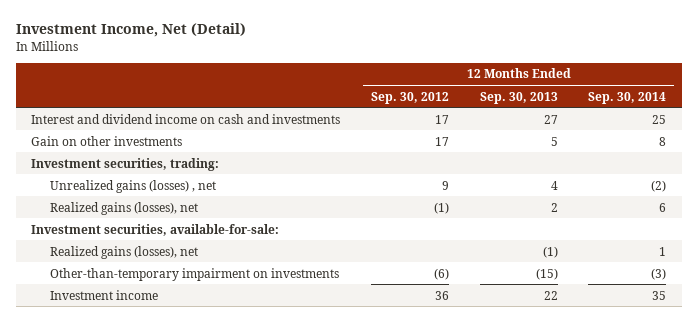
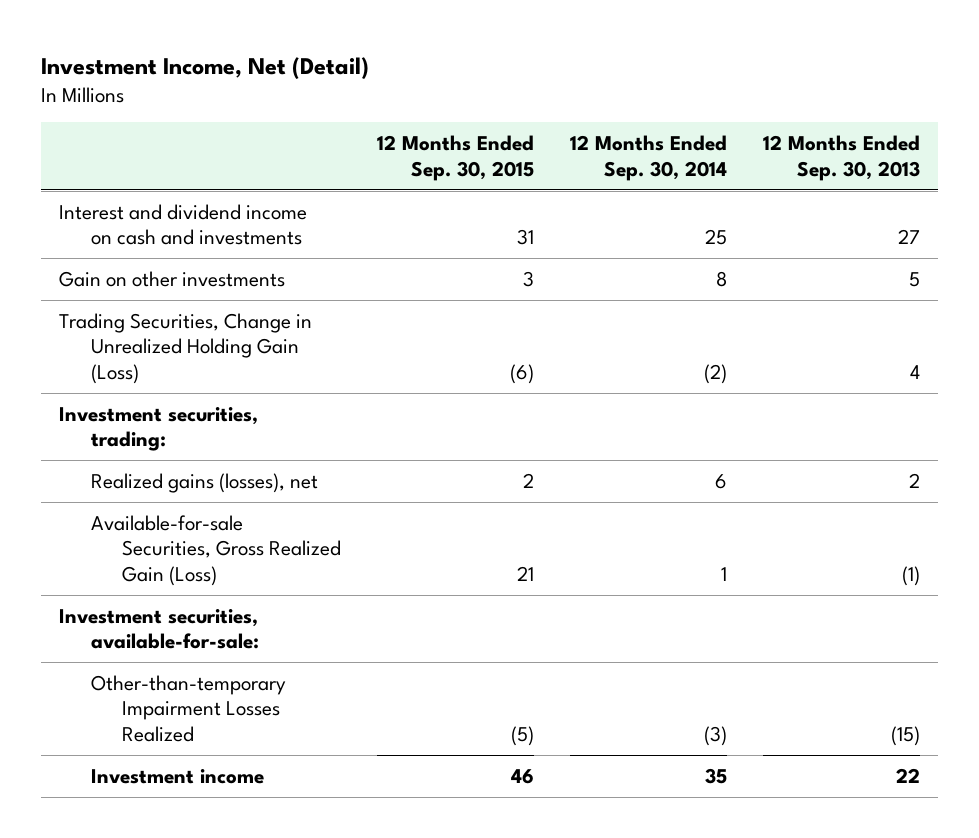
[370,91,449,104] Sep. 30, 2012 -> none
none -> [376,135,534,181] 12 Months Ended Sep. 30, 2015
none -> [59,312,313,385] Trading Securities, Change in Unrealized Holding Gain (Loss)
[50,179,217,193] Unrealized gains (losses) , net -> none
none -> [90,514,342,587] Available-for-sale Securities, Gross Realized Gain (Loss)
[50,245,199,259] Realized gains (losses), net -> none
[50,267,340,281] Other-than-temporary impairment on investments -> [90,674,286,743] Other-than-temporary Impairment Losses Realized

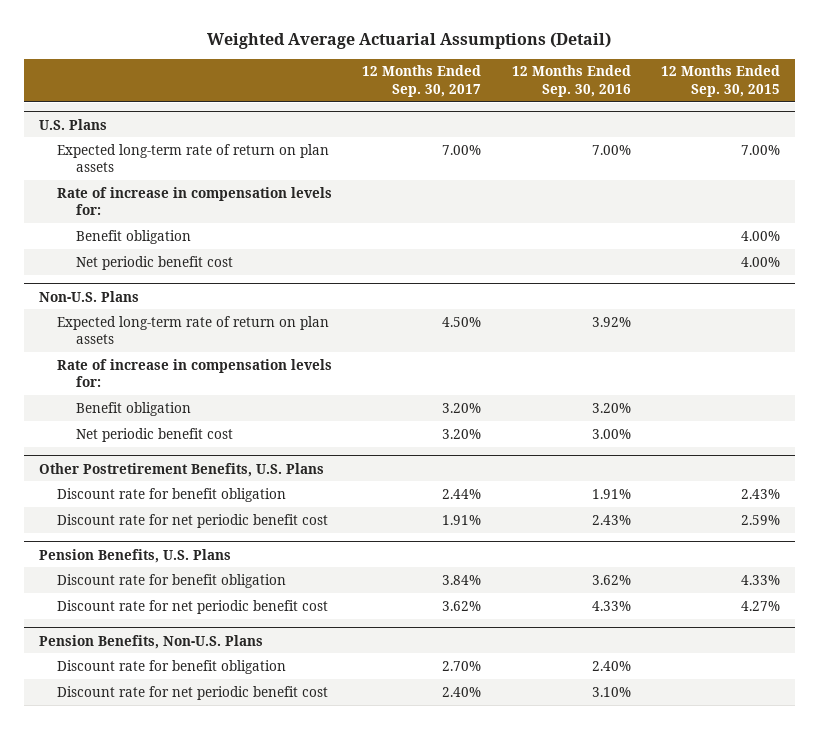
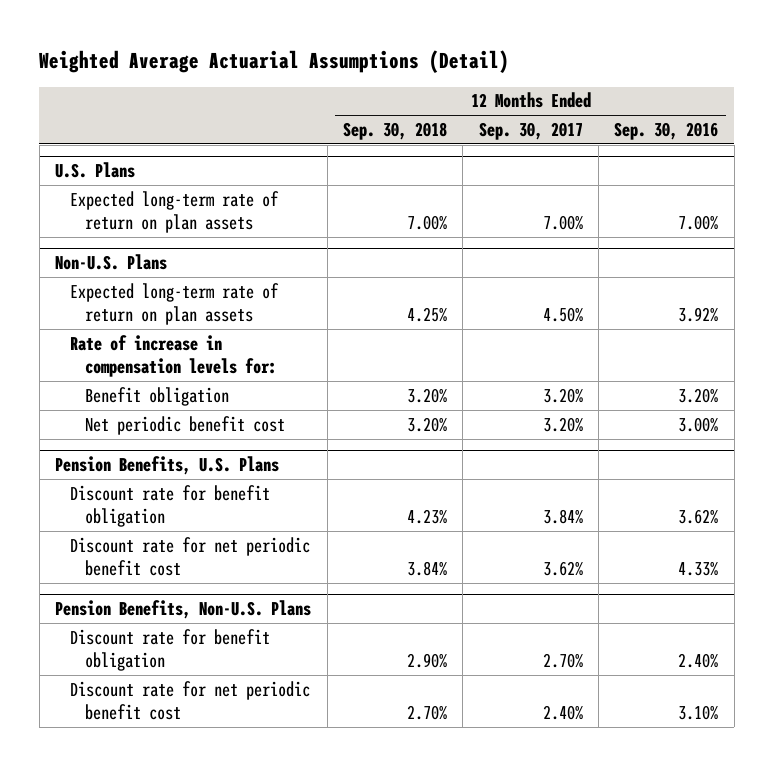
[660,65,780,97] 12 Months Ended Sep. 30, 2015 -> none
none -> [342,121,447,140] Sep. 30, 2018
[57,186,333,216] Rate of increase in compensation levels for: -> none
[76,229,192,244] Benefit obligation -> none
[76,255,234,270] Net periodic benefit cost -> none
[38,462,324,477] Other Postretirement Benefits, U.S. Plans -> none
[57,487,287,502] Discount rate for benefit obligation -> none
[57,513,329,528] Discount rate for net periodic benefit cost -> none

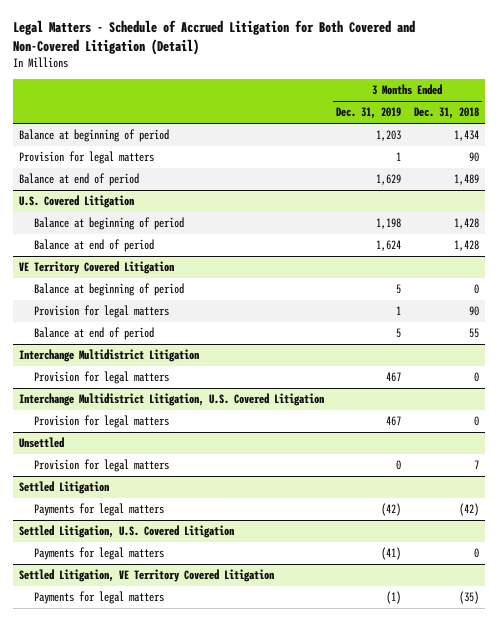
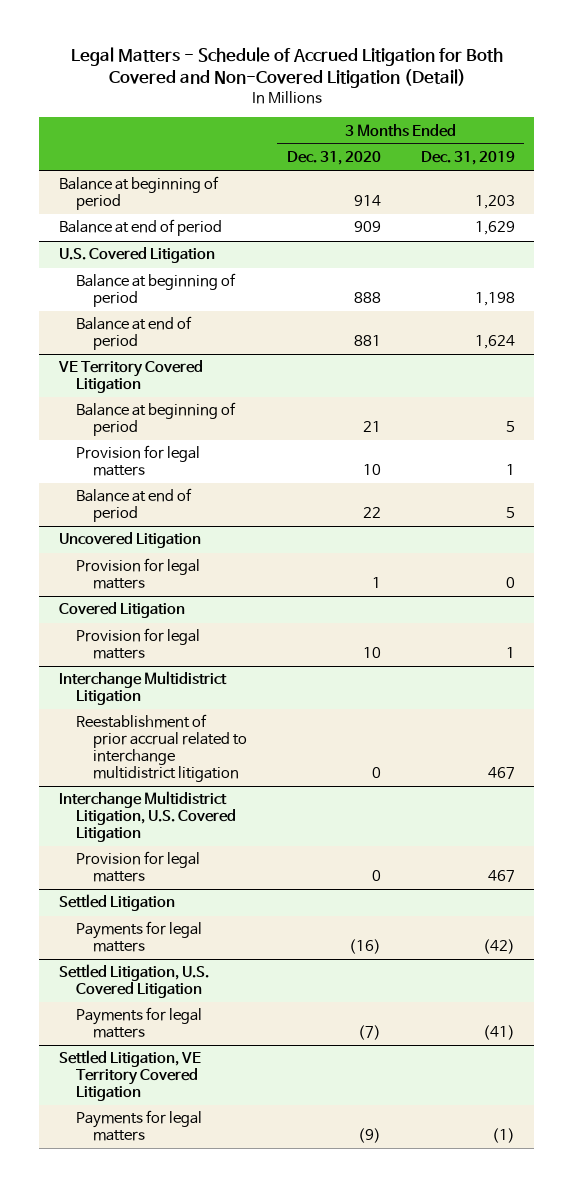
[413,107,479,120] Dec. 31, 2018 -> none
none -> [287,151,382,166] Dec. 31, 2020
[19,151,155,165] Provision for legal matters -> none
none -> [58,532,201,549] Uncovered Litigation
none -> [76,558,201,590] Provision for legal matters
none -> [58,602,185,619] Covered Litigation
none -> [76,628,201,660] Provision for legal matters
[33,371,169,385] Provision for legal matters -> [76,714,248,783] Reestablishment of prior accrual related to interchange multidistrict litigation
[19,437,65,449] Unsettled -> none
[33,459,169,473] Provision for legal matters -> none

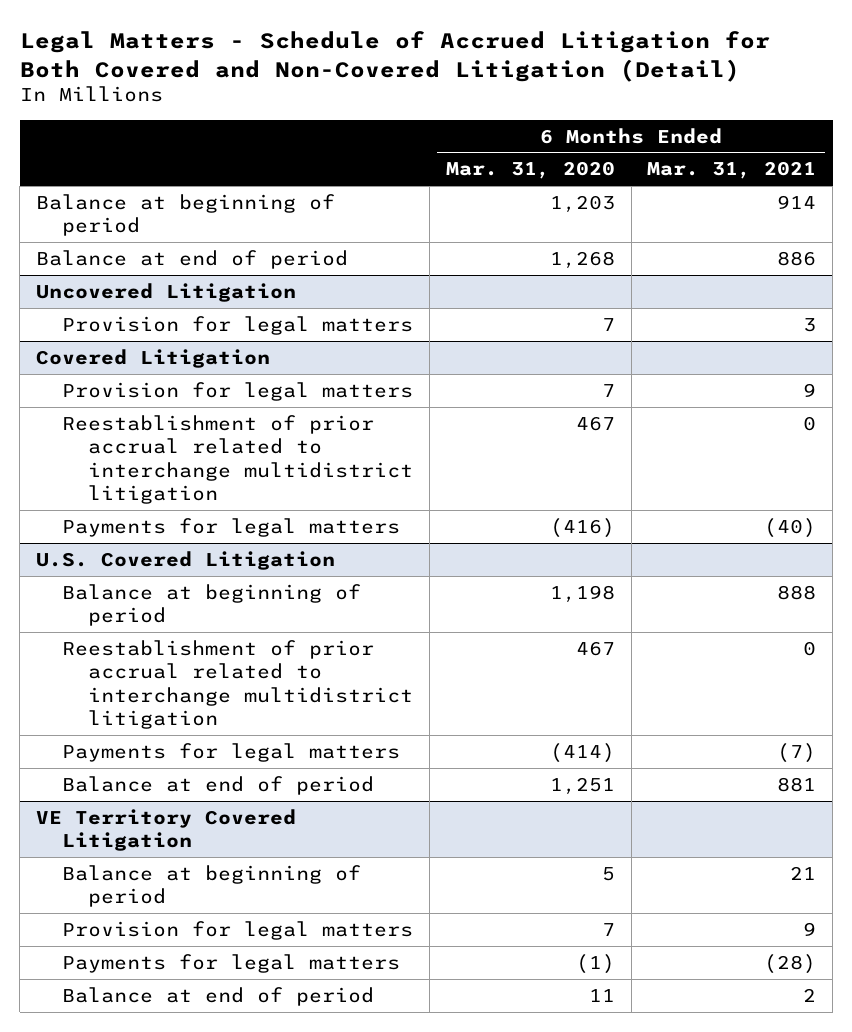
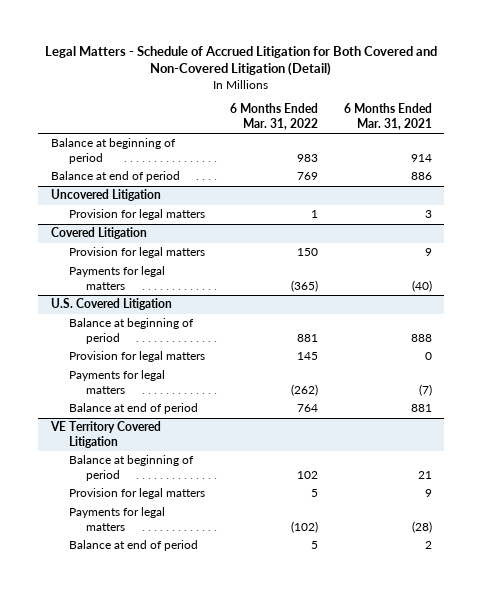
[445,161,615,180] Mar. 31, 2020 -> none
none -> [230,103,319,130] 6 Months Ended Mar. 31, 2022
[61,414,413,504] Reestablishment of prior accrual related to interchange multidistrict litigation -> none
[61,639,413,729] Reestablishment of prior accrual related to interchange multidistrict litigation -> none
none -> [68,351,205,363] Provision for legal matters

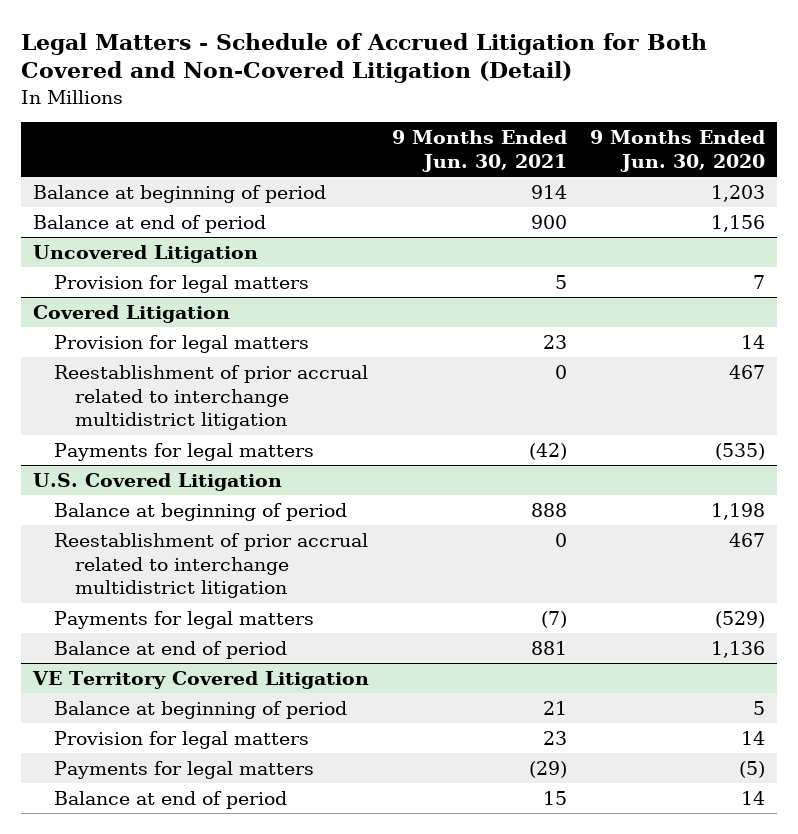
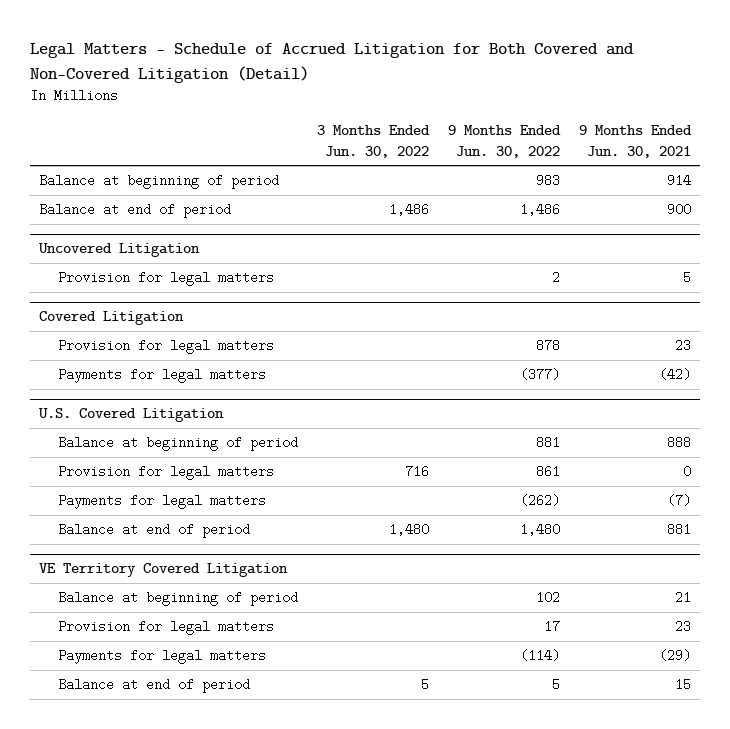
[590,130,766,172] 9 Months Ended Jun. 30, 2020 -> none
none -> [317,125,431,158] 3 Months Ended Jun. 30, 2022
none -> [448,125,562,158] 9 Months Ended Jun. 30, 2022
[53,364,368,431] Reestablishment of prior accrual related to interchange multidistrict litigation -> none
[53,532,368,599] Reestablishment of prior accrual related to interchange multidistrict litigation -> none
none -> [58,465,275,481] Provision for legal matters

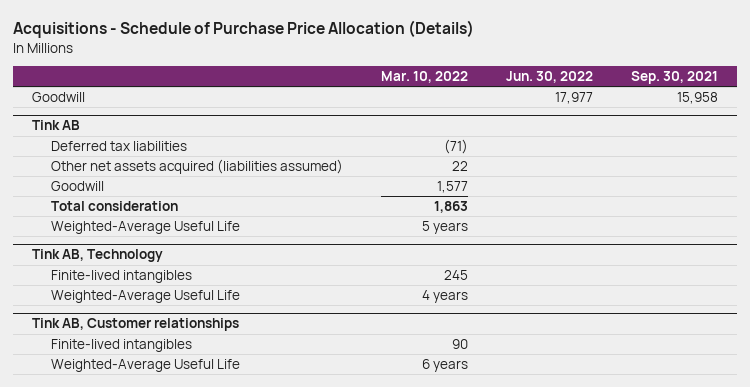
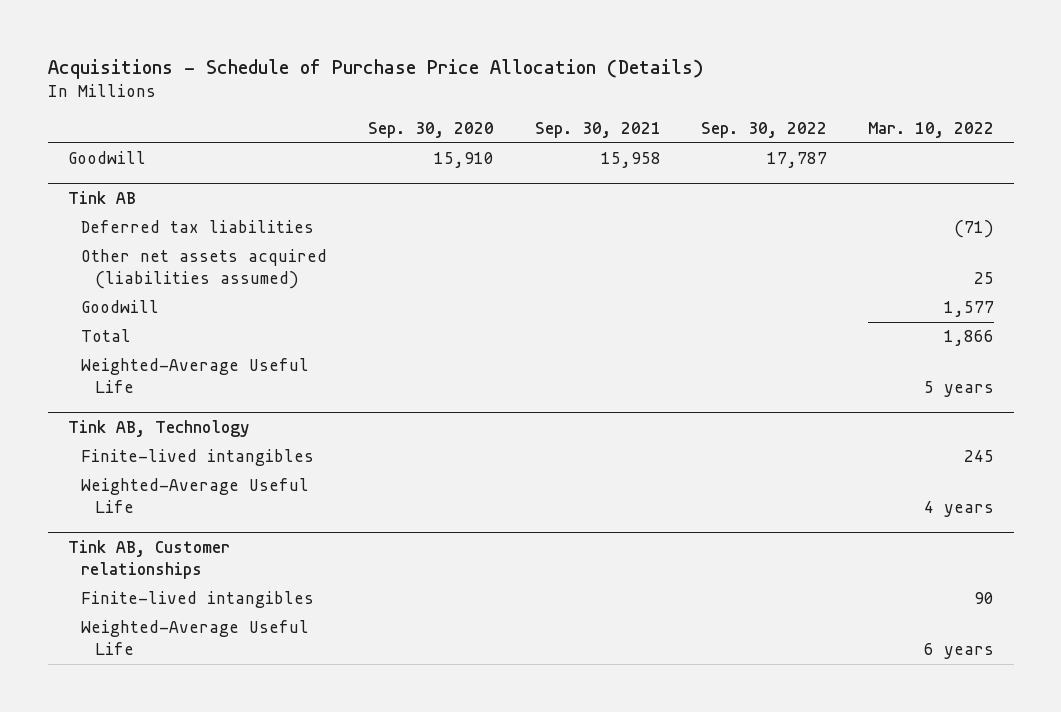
[505,71,593,84] Jun. 30, 2022 -> none
none -> [367,122,494,139] Sep. 30, 2020
none -> [701,122,828,139] Sep. 30, 2022
[451,161,468,172] 22 -> [973,272,994,285] 25
[50,201,178,212] Total consideration -> [81,329,132,343] Total
[433,201,468,214] 1,863 -> [943,330,994,347] 1,866

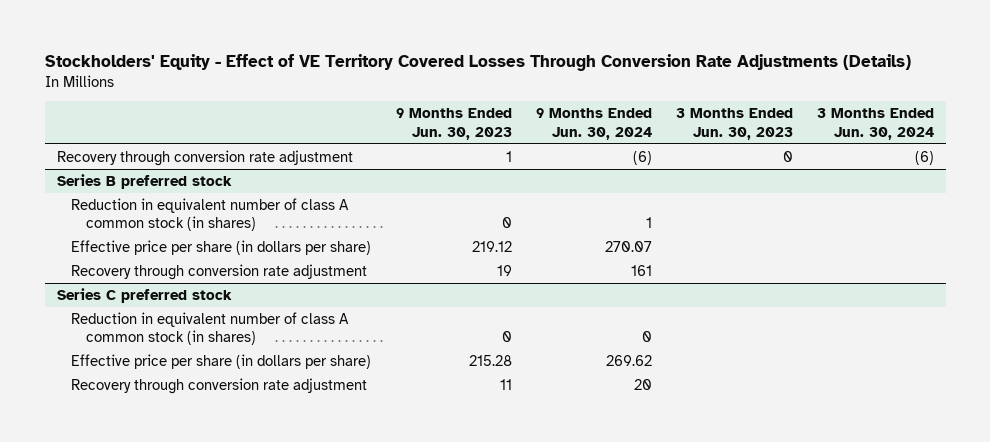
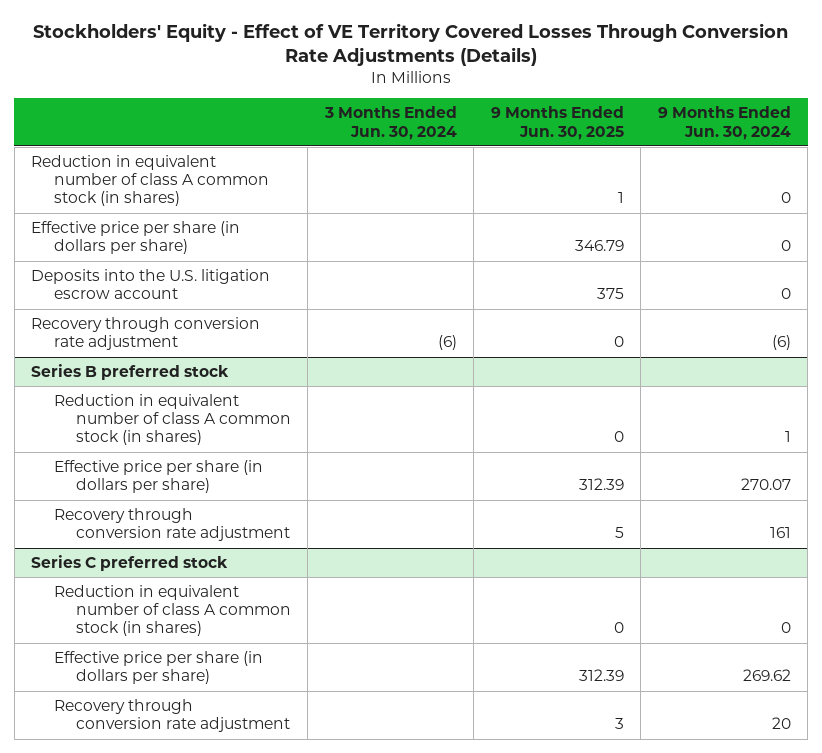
[395,108,512,140] 9 Months Ended Jun. 30, 2023 -> none
[675,108,793,140] 3 Months Ended Jun. 30, 2023 -> none
none -> [490,106,624,140] 9 Months Ended Jun. 30, 2025
none -> [31,155,269,207] Reduction in equivalent number of class A common stock (in shares)
none -> [31,221,241,255] Effective price per share (in dollars per share)
none -> [31,269,271,300] Deposits into the U.S. litigation escrow account

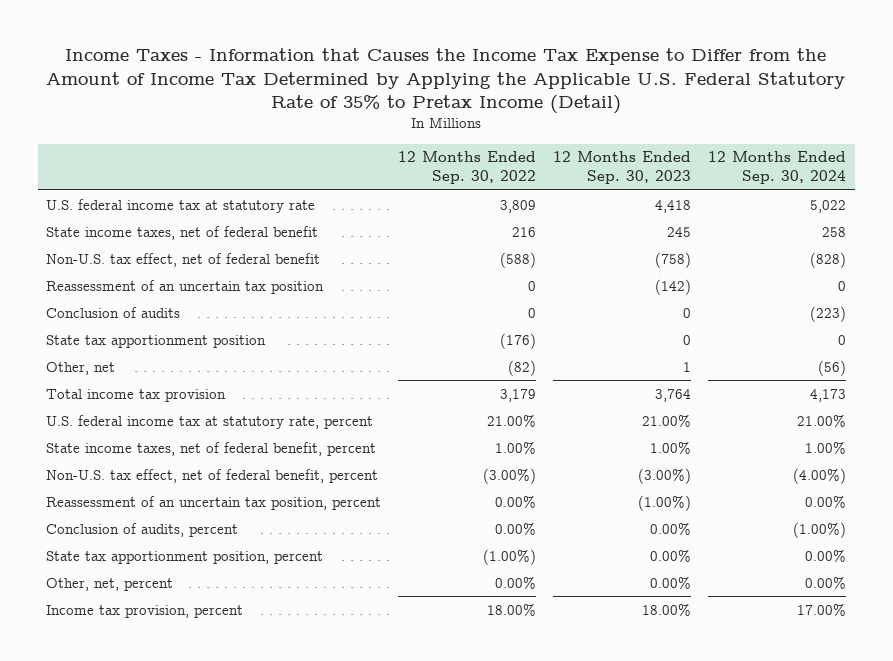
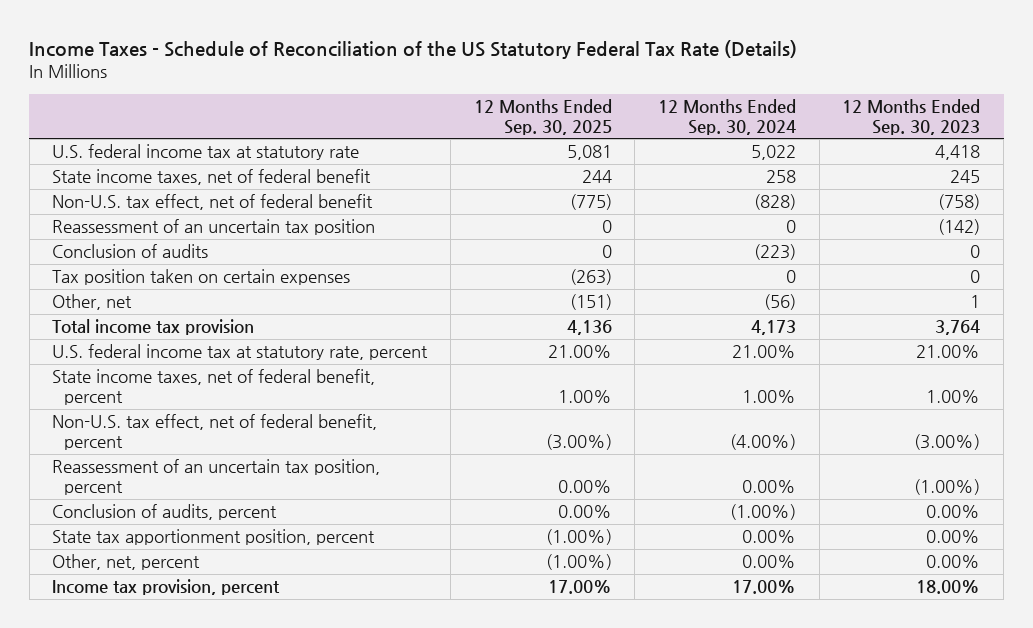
[46,48,846,115] Income Taxes - Information that Causes the Income Tax Expense to Differ from the Amount of Income Tax Determined by Applying the Applicable U.S. Federal Statutory Rate of 35% to Pretax Income (Detail) -> [29,39,798,59] Income Taxes - Schedule of Reconciliation of the US Statutory Federal Tax Rate (Details)
[398,151,537,185] 12 Months Ended Sep. 30, 2022 -> none
none -> [473,99,612,135] 12 Months Ended Sep. 30, 2025
[46,334,267,348] State tax apportionment position -> [52,269,351,286] Tax position taken on certain expenses

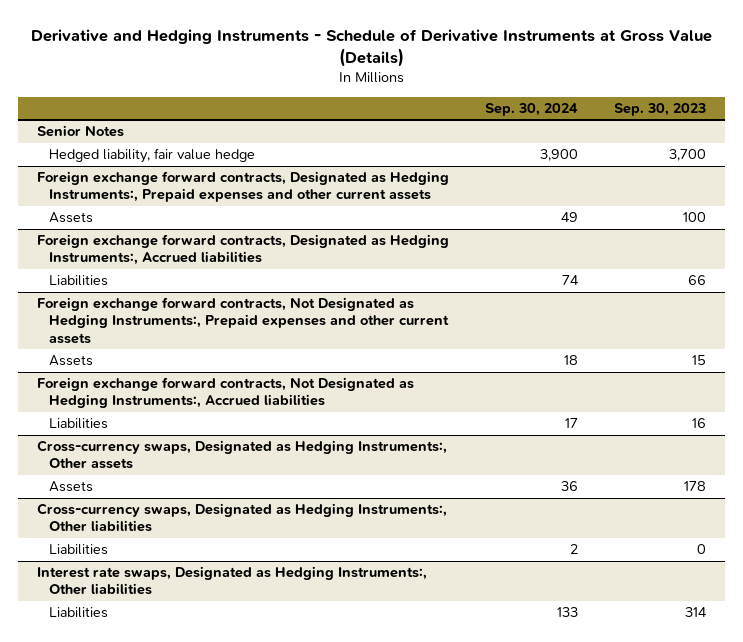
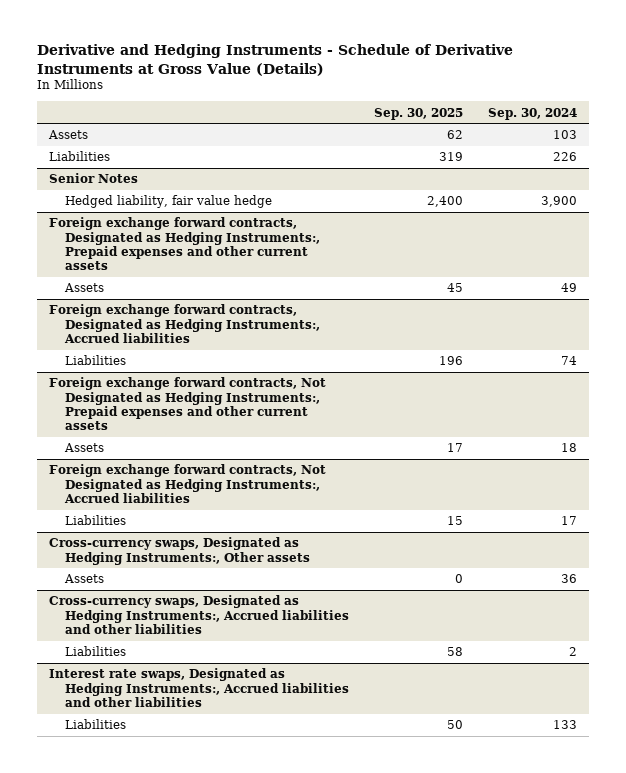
[614,103,707,117] Sep. 30, 2023 -> none
none -> [373,107,463,120] Sep. 30, 2025
none -> [48,130,89,140] Assets
none -> [49,151,111,162] Liabilities
[36,503,447,533] Cross-currency swaps, Designated as Hedging Instruments:, Other liabilities -> [49,595,350,634] Cross-currency swaps, Designated as Hedging Instruments:, Accrued liabilities and other liabilities
[36,566,427,596] Interest rate swaps, Designated as Hedging Instruments:, Other liabilities -> [49,668,350,707] Interest rate swaps, Designated as Hedging Instruments:, Accrued liabilities and other liabilities

